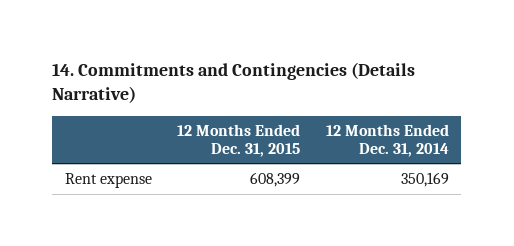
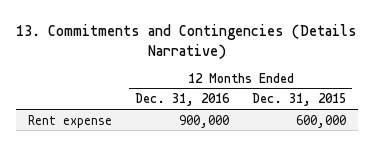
[52,62,416,104] 14. Commitments and Contingencies (Details Narrative) -> [16,24,358,59] 13. Commitments and Contingencies (Details Narrative)
[325,123,449,157] 12 Months Ended Dec. 31, 2014 -> none
none -> [135,93,231,107] Dec. 31, 2016
[250,172,301,188] 608,399 -> [296,114,347,128] 600,000

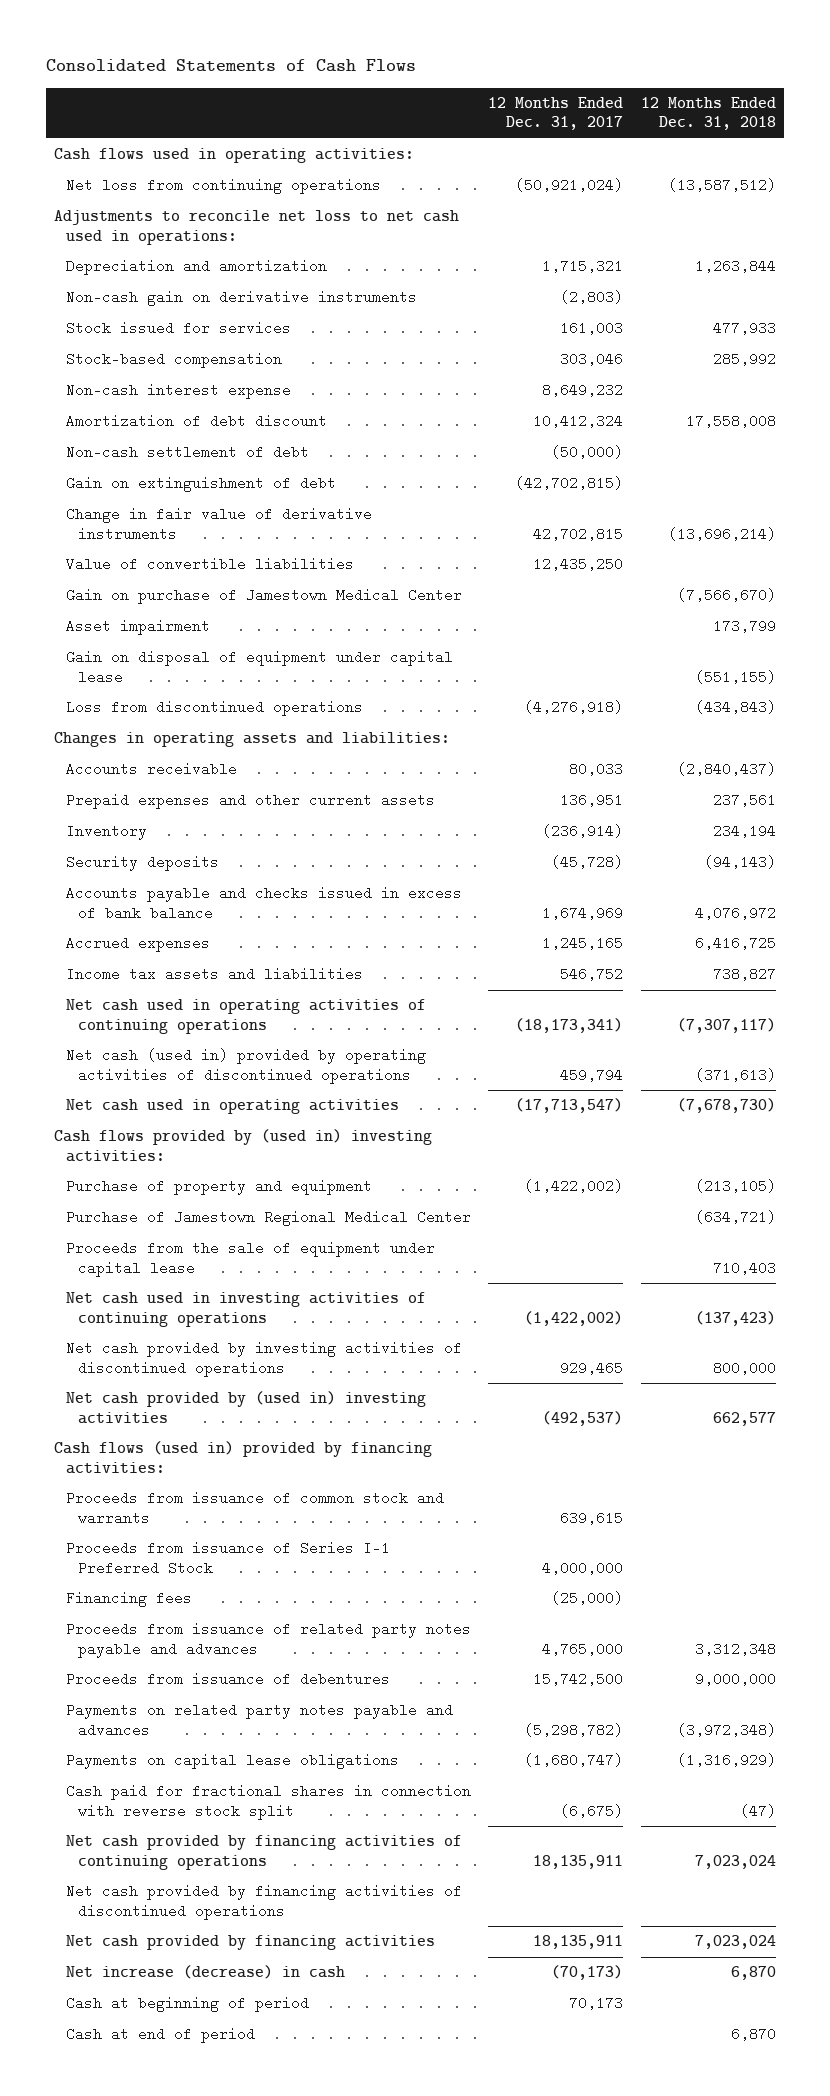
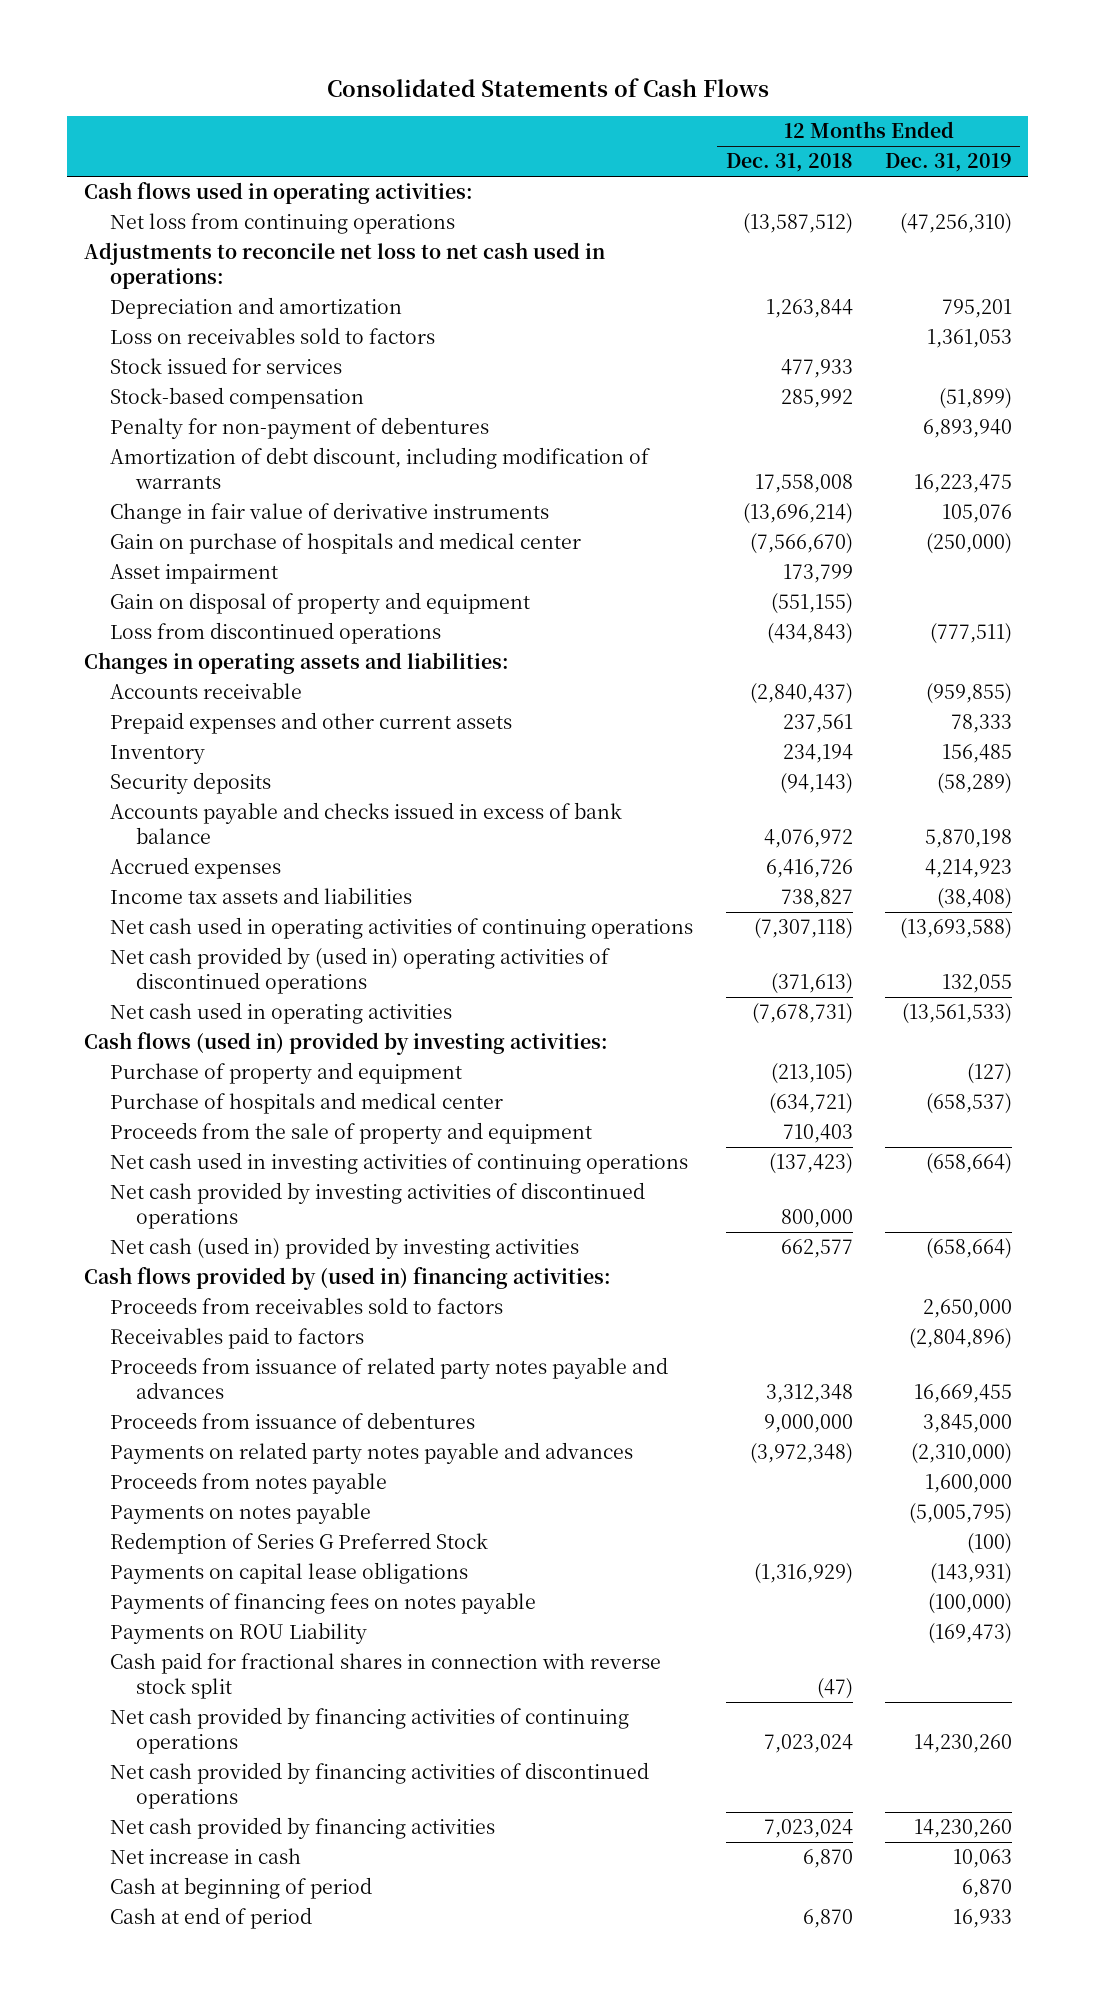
[488,97,624,131] 12 Months Ended Dec. 31, 2017 -> none
none -> [885,153,1013,173] Dec. 31, 2019
[66,290,418,307] Non-cash gain on derivative instruments -> none
none -> [109,327,435,345] Loss on receivables sold to factors
[66,383,292,400] Non-cash interest expense -> none
[66,445,310,460] Non-cash settlement of debt -> none
[66,476,337,493] Gain on extinguishment of debt -> none
none -> [109,417,489,440] Penalty for non-payment of debentures
[66,414,328,429] Amortization of debt discount -> [109,447,650,489] Amortization of debt discount, including modification of warrants
[66,557,355,572] Value of convertible liabilities -> none
[66,588,463,605] Gain on purchase of Jamestown Medical Center -> [109,532,581,555] Gain on purchase of hospitals and medical center
[66,650,454,684] Gain on disposal of equipment under capital lease -> [109,592,530,615] Gain on disposal of property and equipment
[694,936,776,951] 6,416,725 -> [765,859,853,879] 6,416,726
[676,1017,776,1033] (7,307,117) -> [753,918,853,940] (7,307,118)
[66,1048,427,1084] Net cash (used in) provided by operating activities of discontinued operations -> [109,947,610,994] Net cash provided by (used in) operating activities of discontinued operations
[676,1098,776,1114] (7,678,730) -> [751,1003,853,1025] (7,678,731)
[54,1129,433,1162] Cash flows provided by (used in) investing activities: -> [83,1032,608,1056] Cash flows (used in) provided by investing activities:
[66,1210,472,1227] Purchase of Jamestown Regional Medical Center -> [109,1092,503,1115] Purchase of hospitals and medical center
[66,1241,436,1277] Proceeds from the sale of equipment under capital lease -> [109,1122,592,1145] Proceeds from the sale of property and equipment
[66,1491,445,1525] Proceeds from issuance of common stock and warrants -> none
[66,1541,391,1575] Proceeds from issuance of Series I-1 Preferred Stock -> none
[66,1591,193,1608] Financing fees -> none
[66,1391,427,1424] Net cash provided by (used in) investing activities -> [109,1237,579,1260] Net cash (used in) provided by investing activities
[54,1441,433,1474] Cash flows (used in) provided by financing activities: -> [83,1267,611,1291] Cash flows provided by (used in) financing activities:
none -> [109,1297,503,1315] Proceeds from receivables sold to factors
none -> [109,1327,364,1350] Receivables paid to factors
none -> [109,1472,387,1495] Proceeds from notes payable
none -> [109,1502,371,1525] Payments on notes payable
none -> [109,1532,488,1555] Redemption of Series G Preferred Stock
none -> [109,1592,536,1615] Payments of financing fees on notes payable
none -> [109,1622,367,1645] Payments on ROU Liability
[66,1965,346,1980] Net increase (decrease) in cash -> [109,1848,301,1865] Net increase in cash

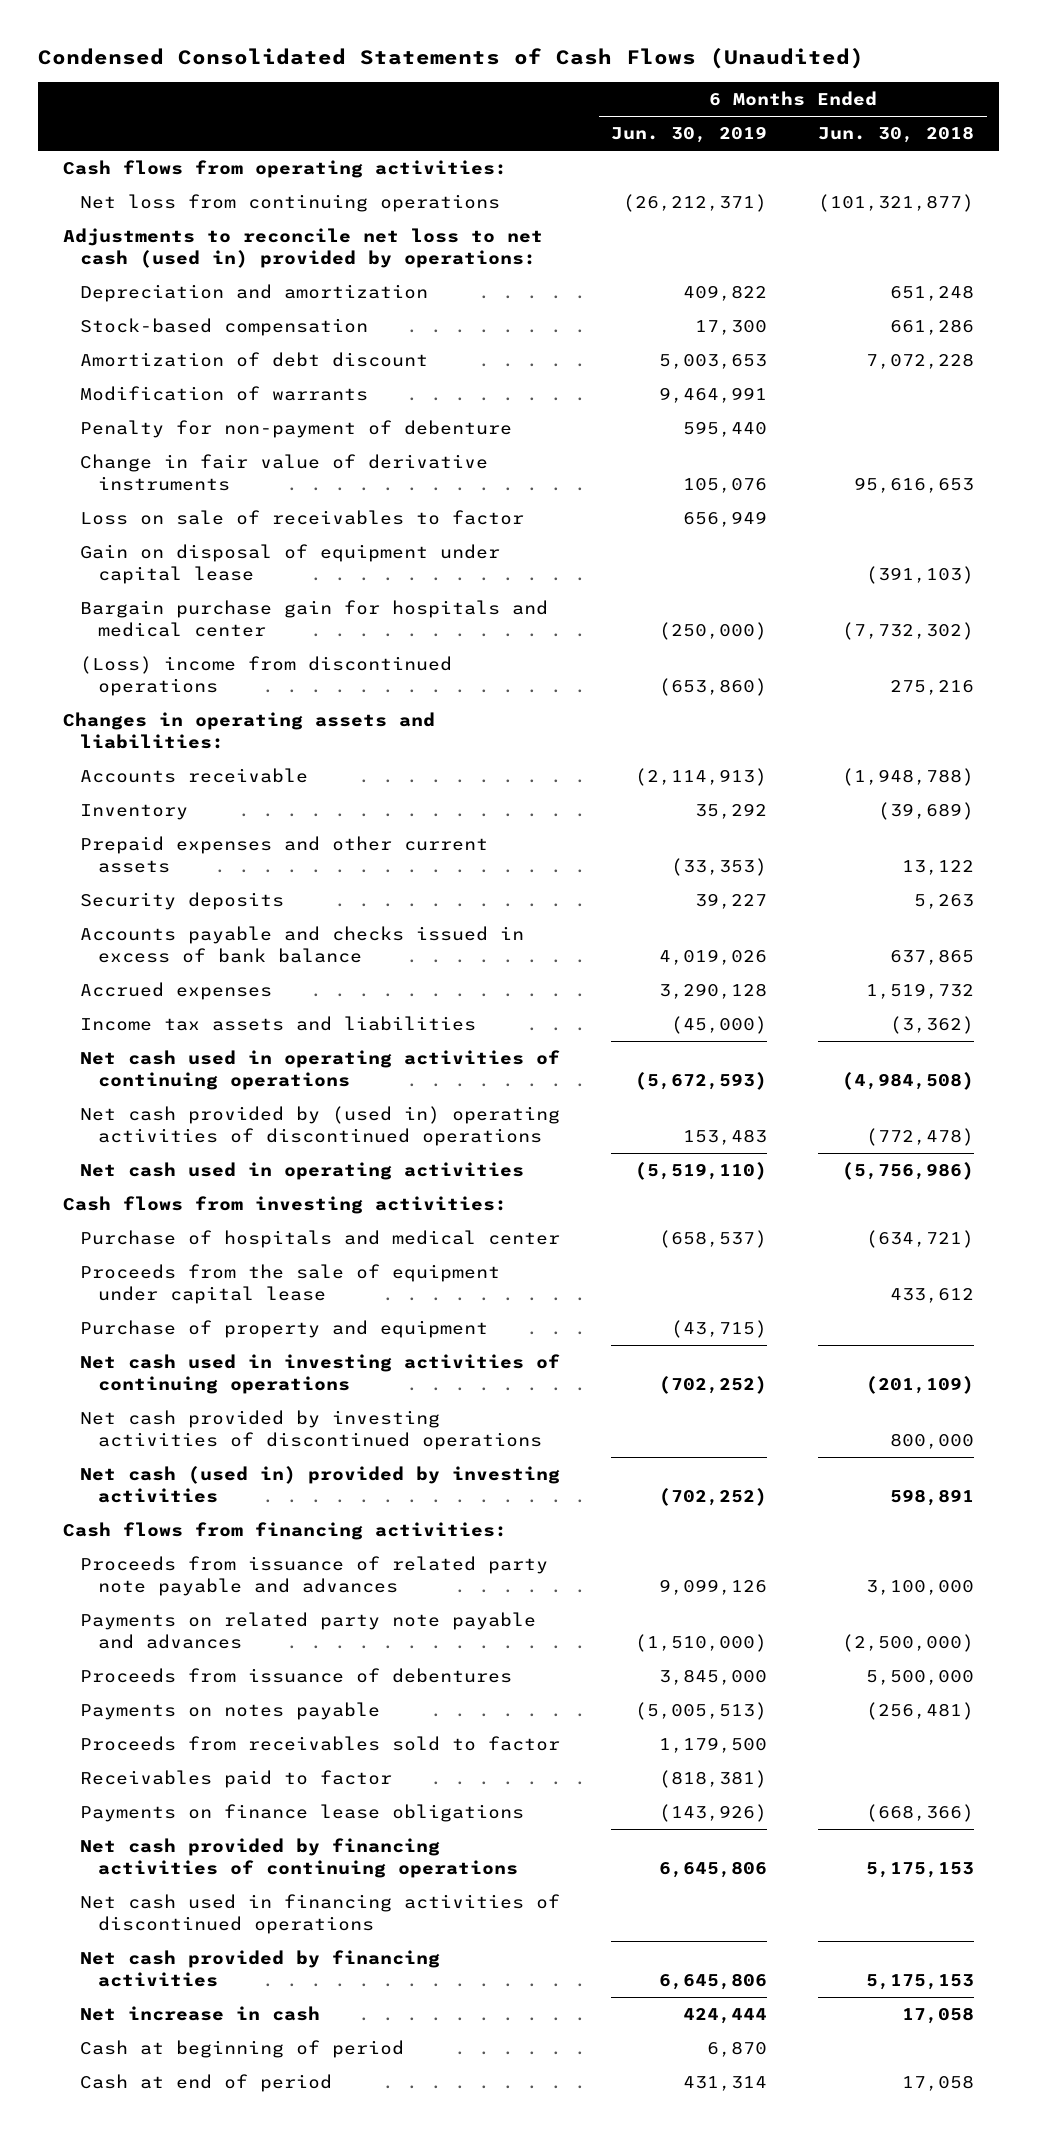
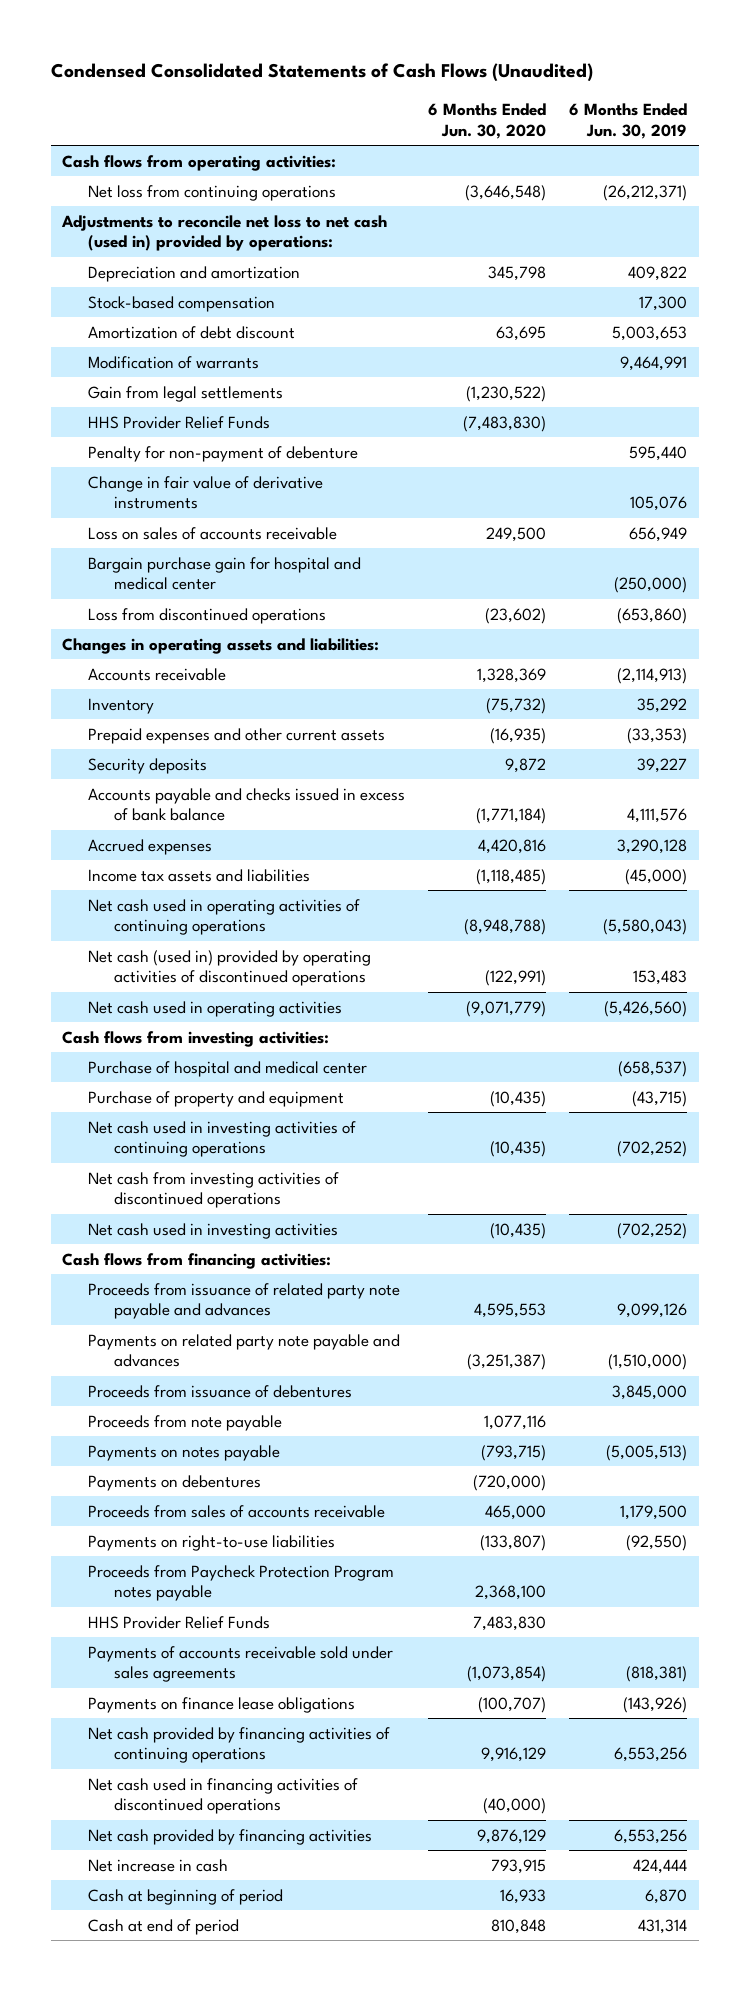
[818,126,975,144] Jun. 30, 2018 -> none
none -> [428,103,547,139] 6 Months Ended Jun. 30, 2020
none -> [88,385,284,402] Gain from legal settlements
none -> [88,415,271,429] HHS Provider Relief Funds
[80,544,501,584] Gain on disposal of equipment under capital lease -> none
[80,510,525,526] Loss on sale of receivables to factor -> [88,526,338,540] Loss on sales of accounts receivable
[80,600,549,637] Bargain purchase gain for hospitals and medical center -> [88,556,362,591] Bargain purchase gain for hospital and medical center
[80,656,453,696] (Loss) income from discontinued operations -> [88,607,327,624] Loss from discontinued operations
[659,948,768,965] 4,019,026 -> [627,808,688,824] 4,111,576
[635,1071,768,1090] (5,672,593) -> [603,919,688,936] (5,580,043)
[80,1106,561,1146] Net cash provided by (used in) operating activities of discontinued operations -> [88,949,372,987] Net cash (used in) provided by operating activities of discontinued operations
[635,1162,768,1181] (5,519,110) -> [604,1000,688,1017] (5,426,560)
[80,1264,501,1304] Proceeds from the sale of equipment under capital lease -> none
[80,1230,561,1249] Purchase of hospitals and medical center -> [88,1060,368,1077] Purchase of hospital and medical center
[80,1410,542,1450] Net cash provided by investing activities of discontinued operations -> [88,1171,340,1209] Net cash from investing activities of discontinued operations
[80,1466,561,1503] Net cash (used in) provided by investing activities -> [88,1222,339,1239] Net cash used in investing activities
none -> [88,1414,283,1431] Proceeds from note payable
none -> [88,1474,262,1491] Payments on debentures
[80,1736,561,1752] Proceeds from receivables sold to factor -> [88,1504,386,1518] Proceeds from sales of accounts receivable
none -> [88,1534,336,1551] Payments on right-to-use liabilities
none -> [88,1564,395,1602] Proceeds from Paycheck Protection Program notes payable
none -> [88,1615,271,1629] HHS Provider Relief Funds
[80,1770,393,1789] Receivables paid to factor -> [88,1645,394,1683] Payments of accounts receivable sold under sales agreements
[659,1860,768,1878] 6,645,806 -> [614,1747,688,1763] 6,553,256
[659,1972,768,1990] 6,645,806 -> [614,1828,688,1844] 6,553,256

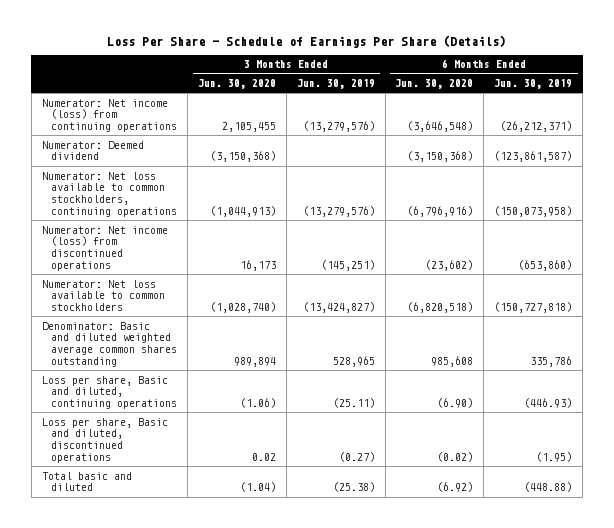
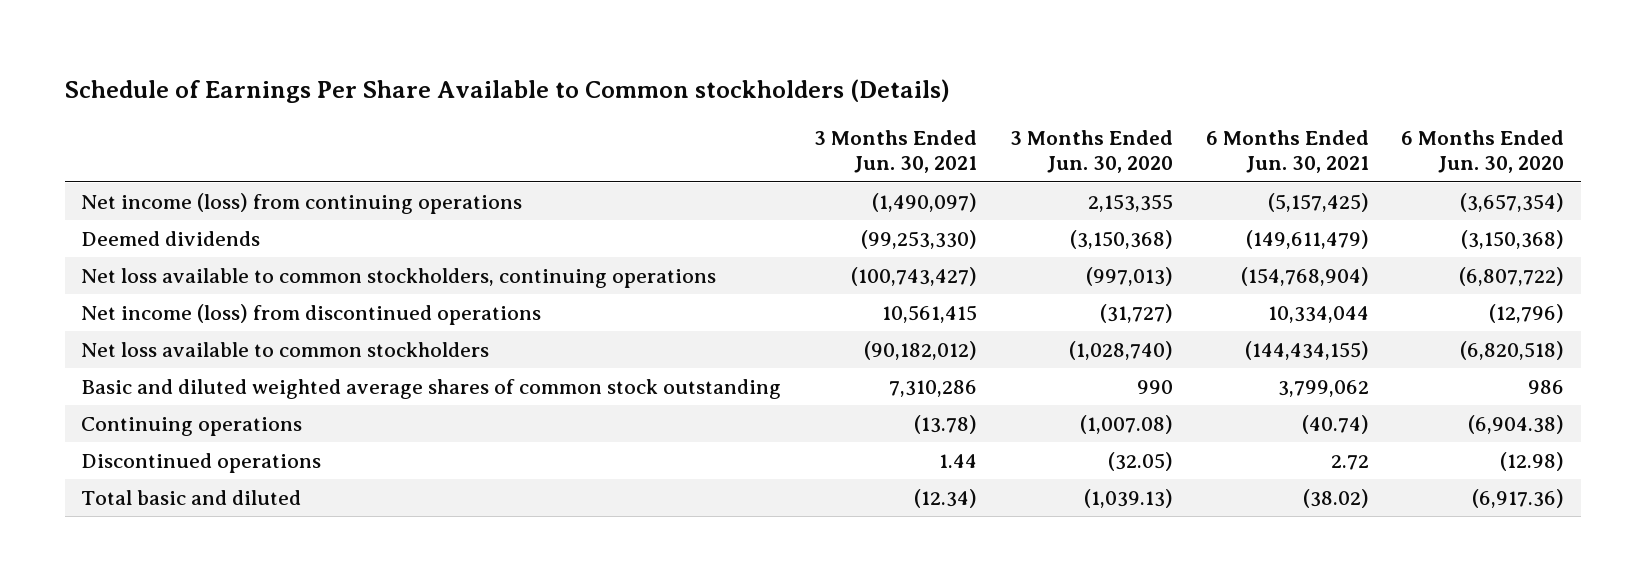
[106,34,506,48] Loss Per Share - Schedule of Earnings Per Share (Details) -> [64,78,950,103] Schedule of Earnings Per Share Available to Common stockholders (Details)
[296,79,375,90] Jun. 30, 2019 -> none
[494,79,573,90] Jun. 30, 2019 -> none
none -> [814,130,978,174] 3 Months Ended Jun. 30, 2021
none -> [1205,130,1369,174] 6 Months Ended Jun. 30, 2021
[41,98,177,133] Numerator: Net income (loss) from continuing operations -> [81,192,523,214] Net income (loss) from continuing operations
[221,122,276,133] 2,105,455 -> [1087,193,1173,212] 2,153,355
[407,121,474,133] (3,646,548) -> [1460,192,1565,212] (3,657,354)
[41,140,144,161] Numerator: Deemed dividend -> [81,230,261,246] Deemed dividends
[41,171,177,218] Numerator: Net loss available to common stockholders, continuing operations -> [81,267,717,288] Net loss available to common stockholders, continuing operations
[209,206,276,218] (1,044,913) -> [1085,266,1173,286] (997,013)
[407,206,474,218] (6,796,916) -> [1459,266,1565,286] (6,807,722)
[41,225,168,272] Numerator: Net income (loss) from discontinued operations -> [81,303,542,325] Net income (loss) from discontinued operations
[239,260,276,272] 16,173 -> [1099,303,1173,323] (31,727)
[425,260,474,272] (23,602) -> [1489,303,1565,323] (12,796)
[41,279,165,312] Numerator: Net loss available to common stockholders -> [81,341,490,357] Net loss available to common stockholders
[41,321,177,368] Denominator: Basic and diluted weighted average common shares outstanding -> [81,378,782,399] Basic and diluted weighted average shares of common stock outstanding
[233,357,276,368] 989,894 -> [1136,379,1173,394] 990
[431,356,474,368] 985,608 -> [1528,379,1565,394] 986
[41,375,177,410] Loss per share, Basic and diluted, continuing operations -> [81,416,303,436] Continuing operations
[239,398,276,409] (1.06) -> [1079,414,1173,434] (1,007.08)
[437,398,474,409] (6.90) -> [1468,414,1565,434] (6,904.38)
[41,417,168,464] Loss per share, Basic and diluted, discontinued operations -> [81,452,322,473] Discontinued operations
[251,453,276,462] 0.02 -> [1107,451,1173,471] (32.05)
[437,452,474,463] (0.02) -> [1500,451,1565,471] (12.98)
[239,482,276,493] (1.04) -> [1083,488,1173,508] (1,039.13)
[437,482,474,493] (6.92) -> [1472,488,1565,508] (6,917.36)

